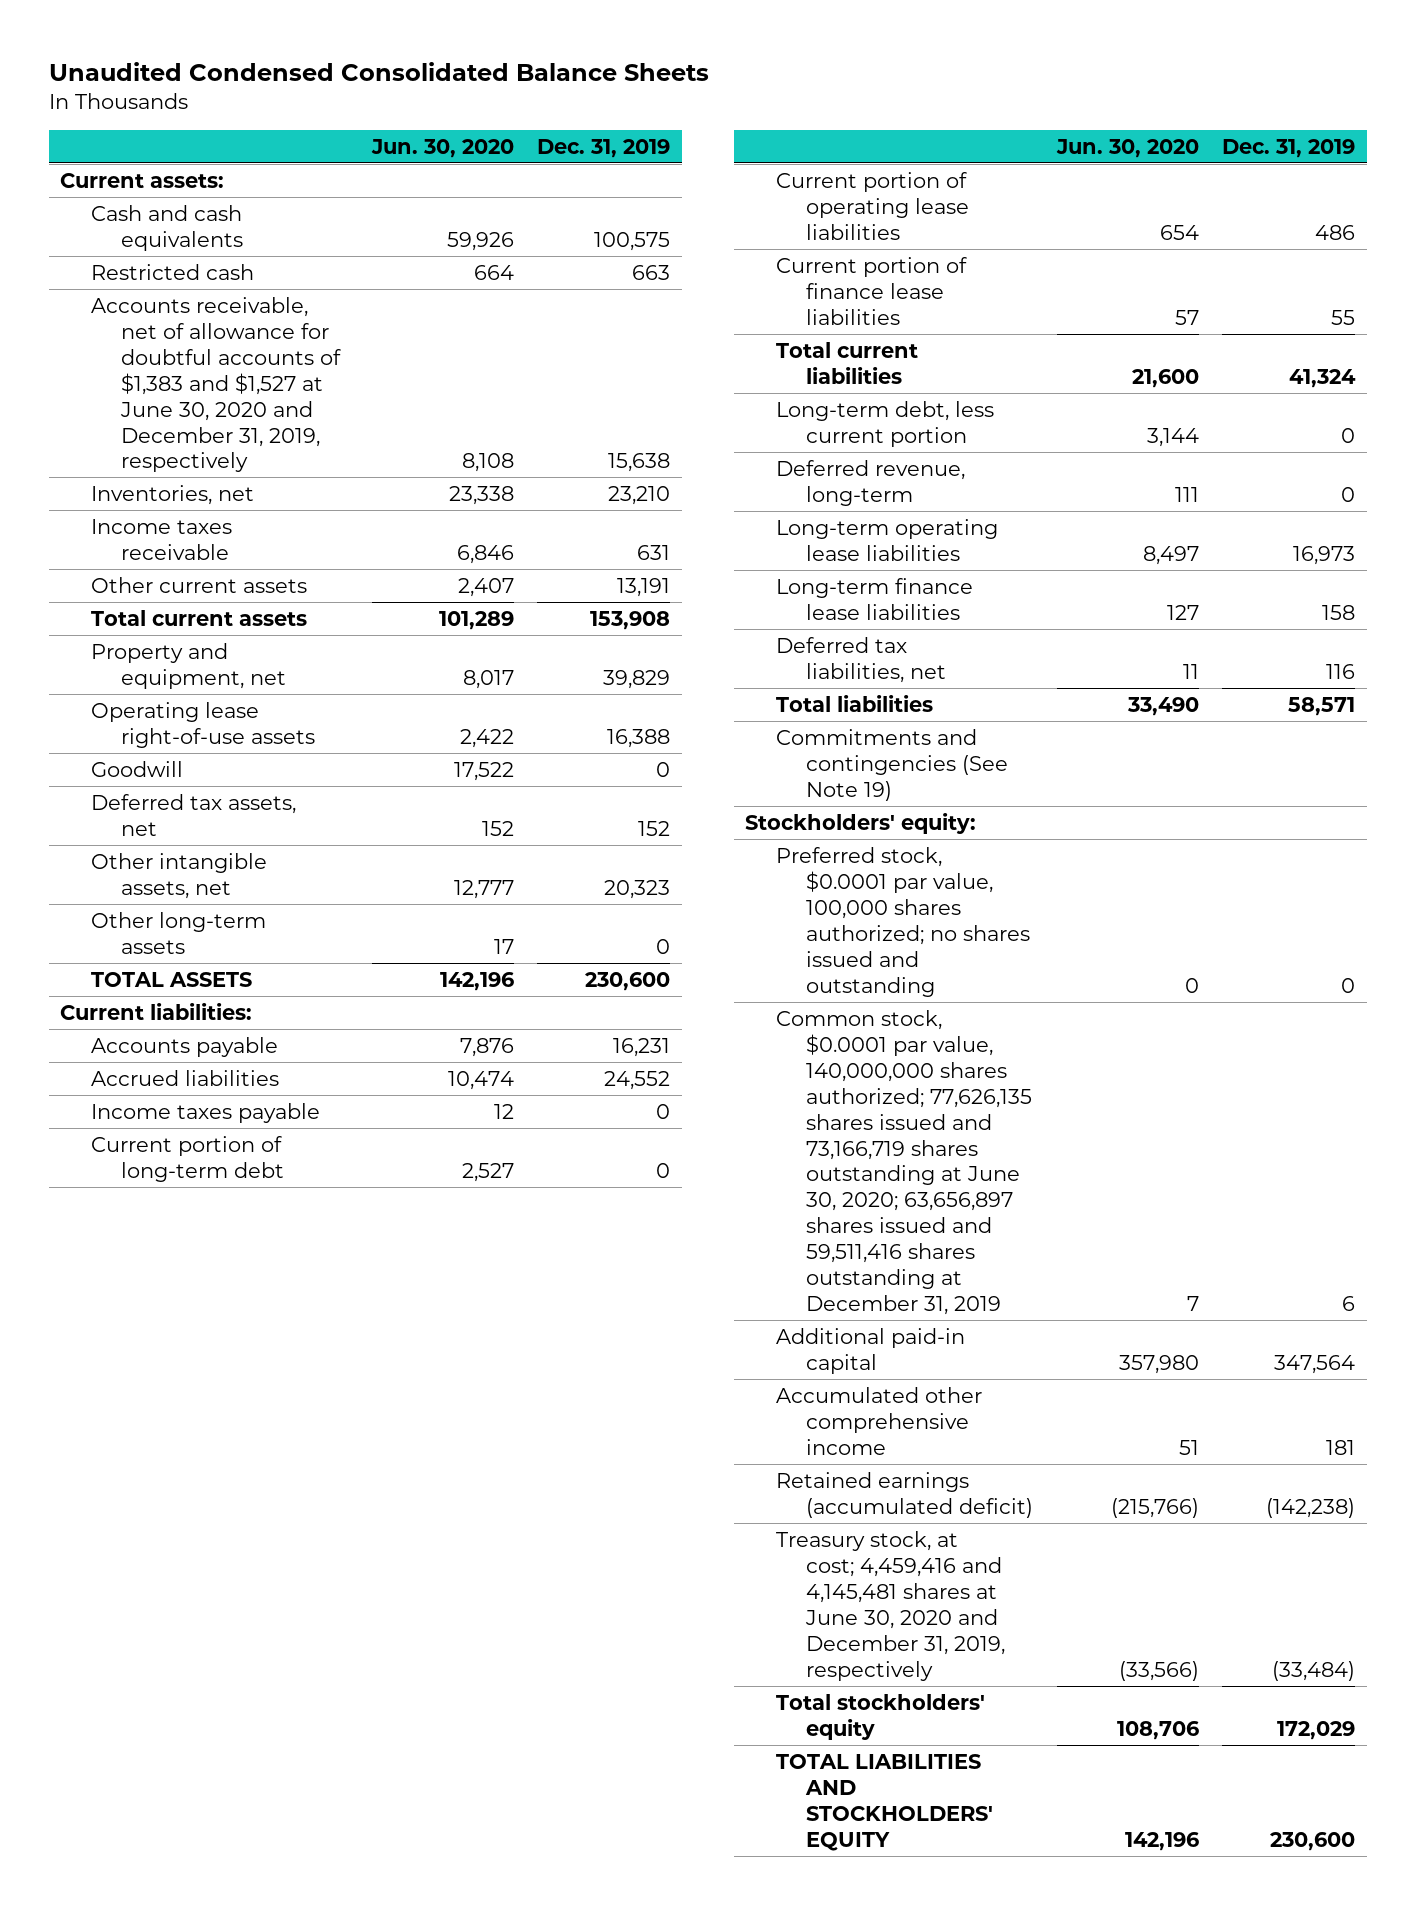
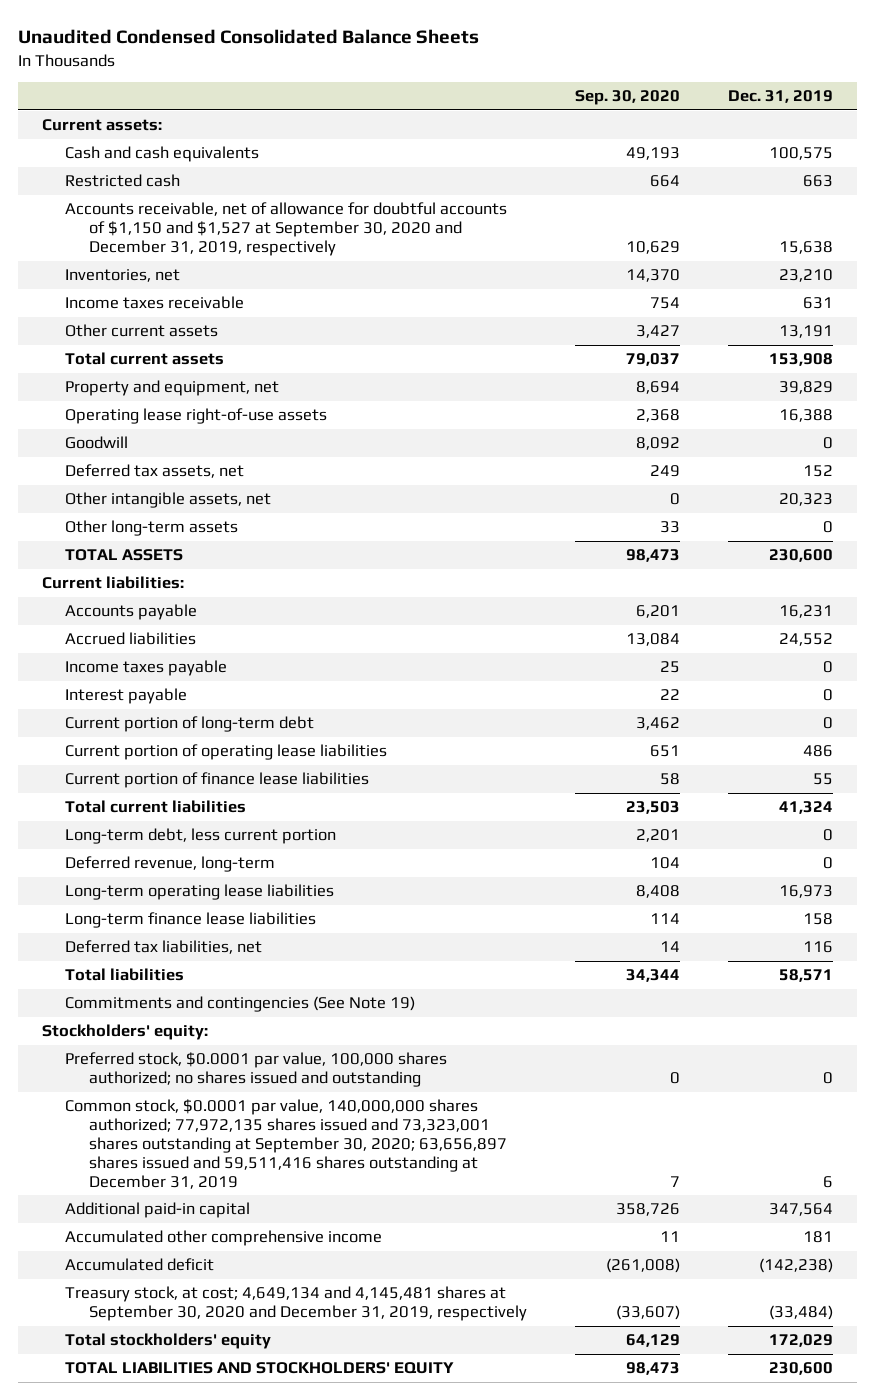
[370,138,514,158] Jun. 30, 2020 -> none
none -> [575,90,681,106] Sep. 30, 2020
[90,296,342,473] Accounts receivable, net of allowance for doubtful accounts of $1,383 and $1,527 at June 30, 2020 and December 31, 2019, respectively -> [65,202,508,256] Accounts receivable, net of allowance for doubtful accounts of $1,150 and $1,527 at September 30, 2020 and December 31, 2019, respectively
none -> [65,688,188,705] Interest payable
[775,1009,1033,1316] Common stock, $0.0001 par value, 140,000,000 shares authorized; 77,626,135 shares issued and 73,166,719 shares outstanding at June 30, 2020; 63,656,897 shares issued and 59,511,416 shares outstanding at December 31, 2019 -> [65,1099,507,1189] Common stock, $0.0001 par value, 140,000,000 shares authorized; 77,972,135 shares issued and 73,323,001 shares outstanding at September 30, 2020; 63,656,897 shares issued and 59,511,416 shares outstanding at December 31, 2019
[775,1471,1034,1518] Retained earnings (accumulated deficit) -> [65,1258,215,1272] Accumulated deficit
[775,1530,1006,1681] Treasury stock, at cost; 4,459,416 and 4,145,481 shares at June 30, 2020 and December 31, 2019, respectively -> [65,1286,527,1322] Treasury stock, at cost; 4,649,134 and 4,145,481 shares at September 30, 2020 and December 31, 2019, respectively

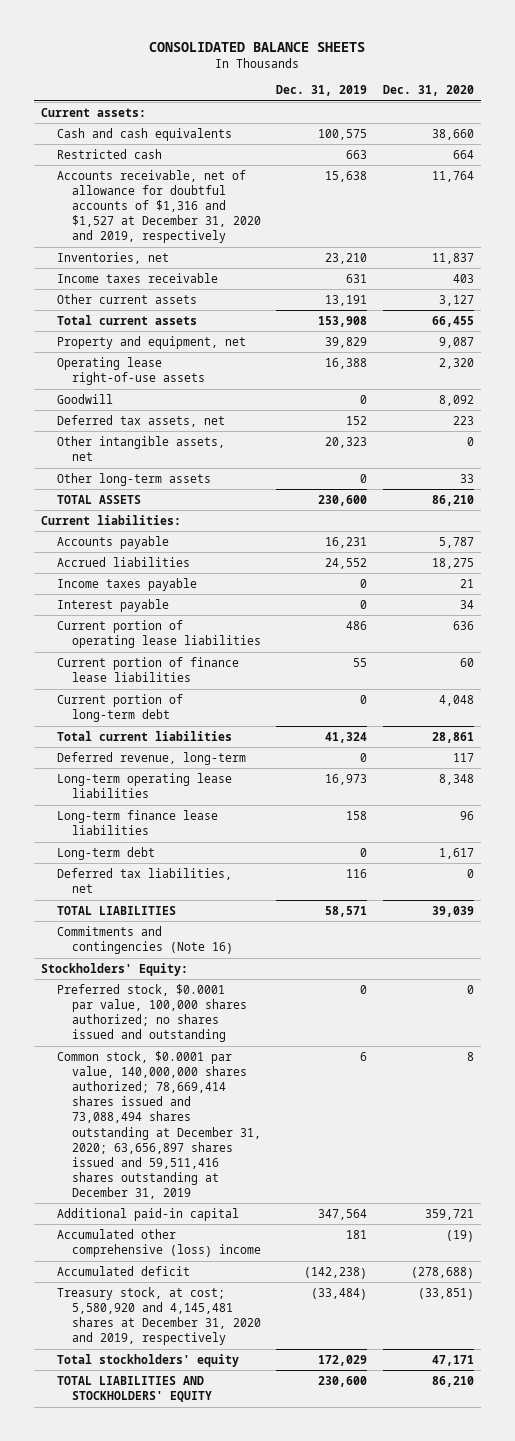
[18,29,480,45] Unaudited Condensed Consolidated Balance Sheets -> [149,41,366,52] CONSOLIDATED BALANCE SHEETS
[575,90,681,106] Sep. 30, 2020 -> none
none -> [382,85,474,97] Dec. 31, 2020
[65,202,508,256] Accounts receivable, net of allowance for doubtful accounts of $1,150 and $1,527 at September 30, 2020 and December 31, 2019, respectively -> [56,169,262,244] Accounts receivable, net of allowance for doubtful accounts of $1,316 and $1,527 at December 31, 2020 and 2019, respectively
[65,716,315,733] Current portion of long-term debt -> [56,693,183,723] Current portion of long-term debt
[65,828,337,845] Long-term debt, less current portion -> none
none -> [56,846,155,860] Long-term debt
[65,968,185,982] Total liabilities -> [56,905,176,915] TOTAL LIABILITIES
[65,996,416,1013] Commitments and contingencies (See Note 19) -> [56,925,234,955] Commitments and contingencies (Note 16)
[42,1024,209,1041] Stockholders' equity: -> [41,962,189,976] Stockholders' Equity:
[65,1099,507,1189] Common stock, $0.0001 par value, 140,000,000 shares authorized; 77,972,135 shares issued and 73,323,001 shares outstanding at September 30, 2020; 63,656,897 shares issued and 59,511,416 shares outstanding at December 31, 2019 -> [56,1050,262,1199] Common stock, $0.0001 par value, 140,000,000 shares authorized; 78,669,414 shares issued and 73,088,494 shares outstanding at December 31, 2020; 63,656,897 shares issued and 59,511,416 shares outstanding at December 31, 2019
[65,1230,383,1247] Accumulated other comprehensive income -> [56,1228,262,1258] Accumulated other comprehensive (loss) income
[65,1286,527,1322] Treasury stock, at cost; 4,649,134 and 4,145,481 shares at September 30, 2020 and December 31, 2019, respectively -> [56,1286,262,1346] Treasury stock, at cost; 5,580,920 and 4,145,481 shares at December 31, 2020 and 2019, respectively

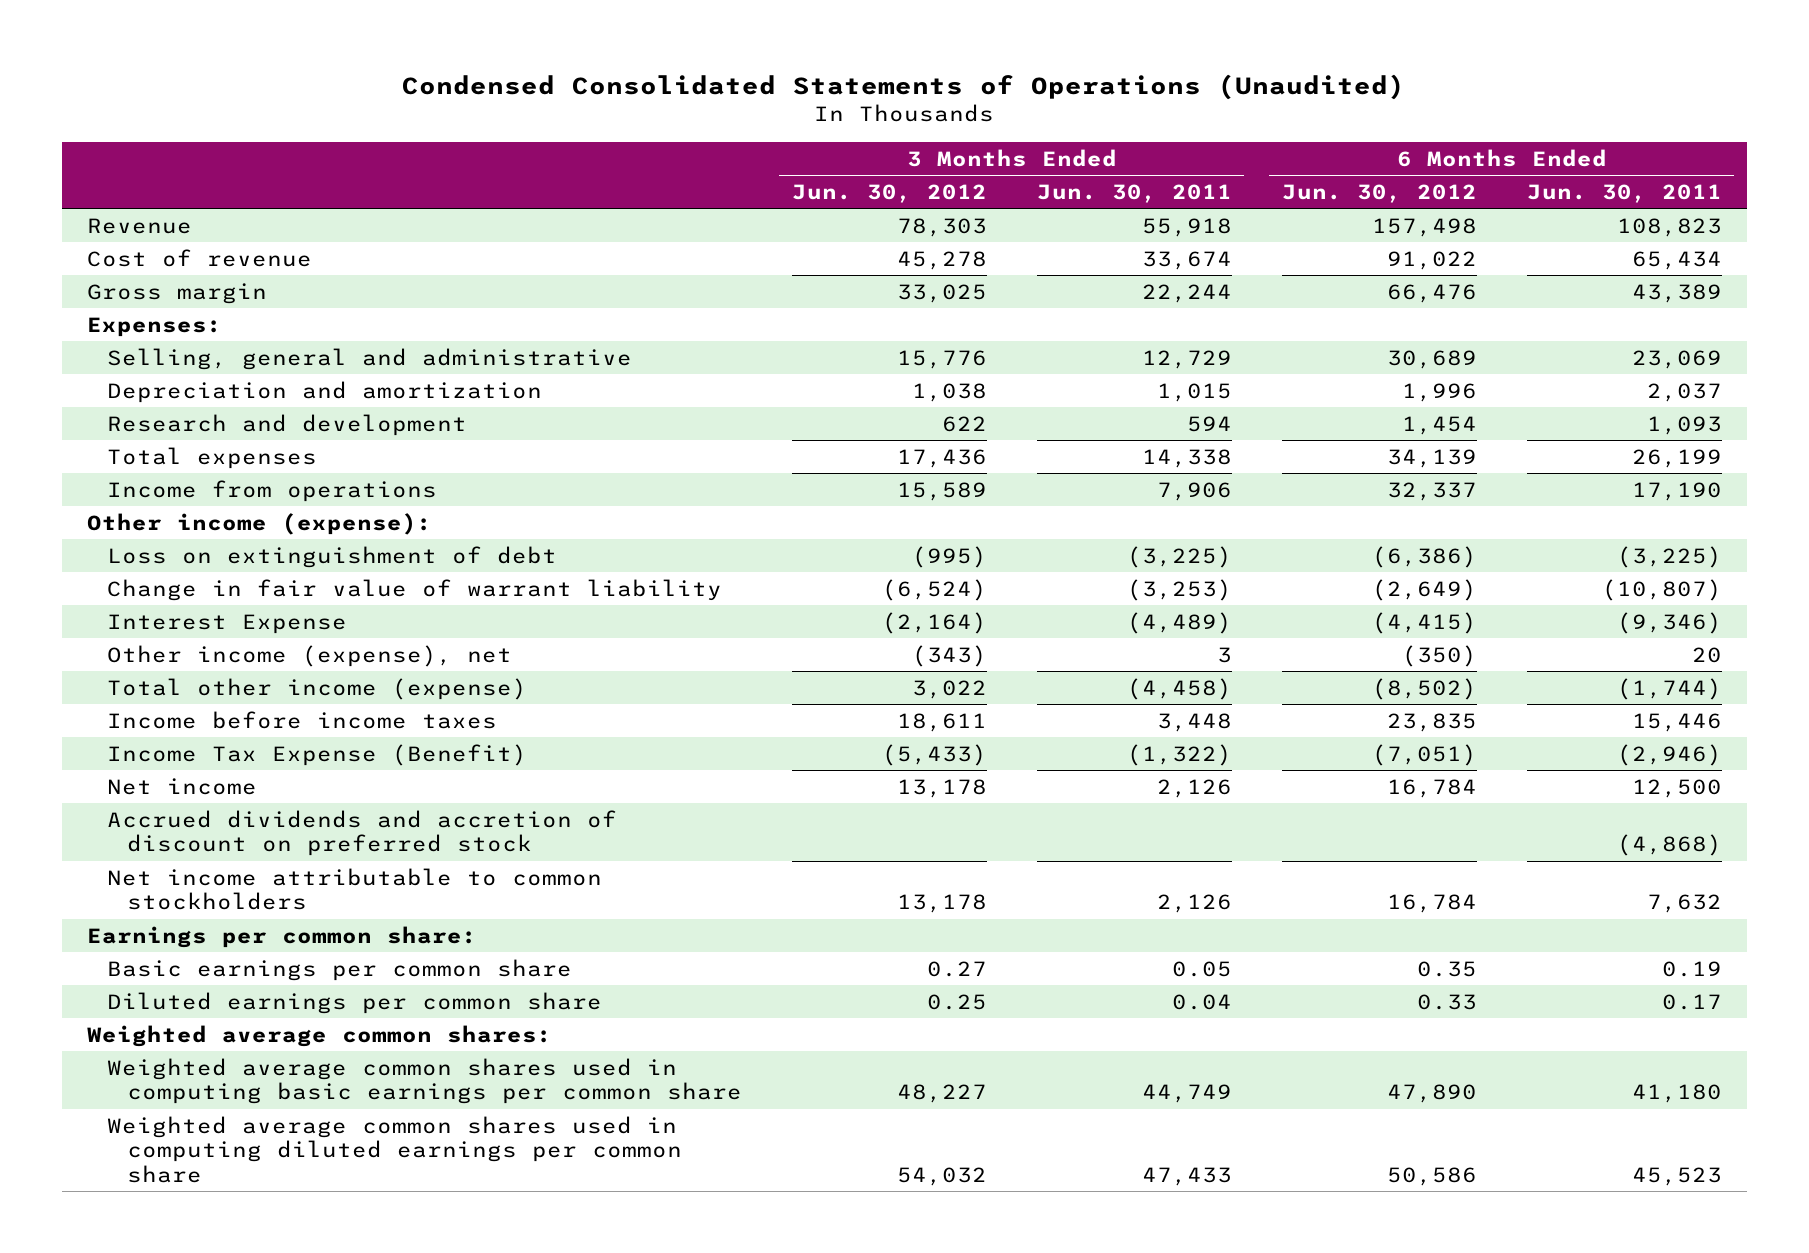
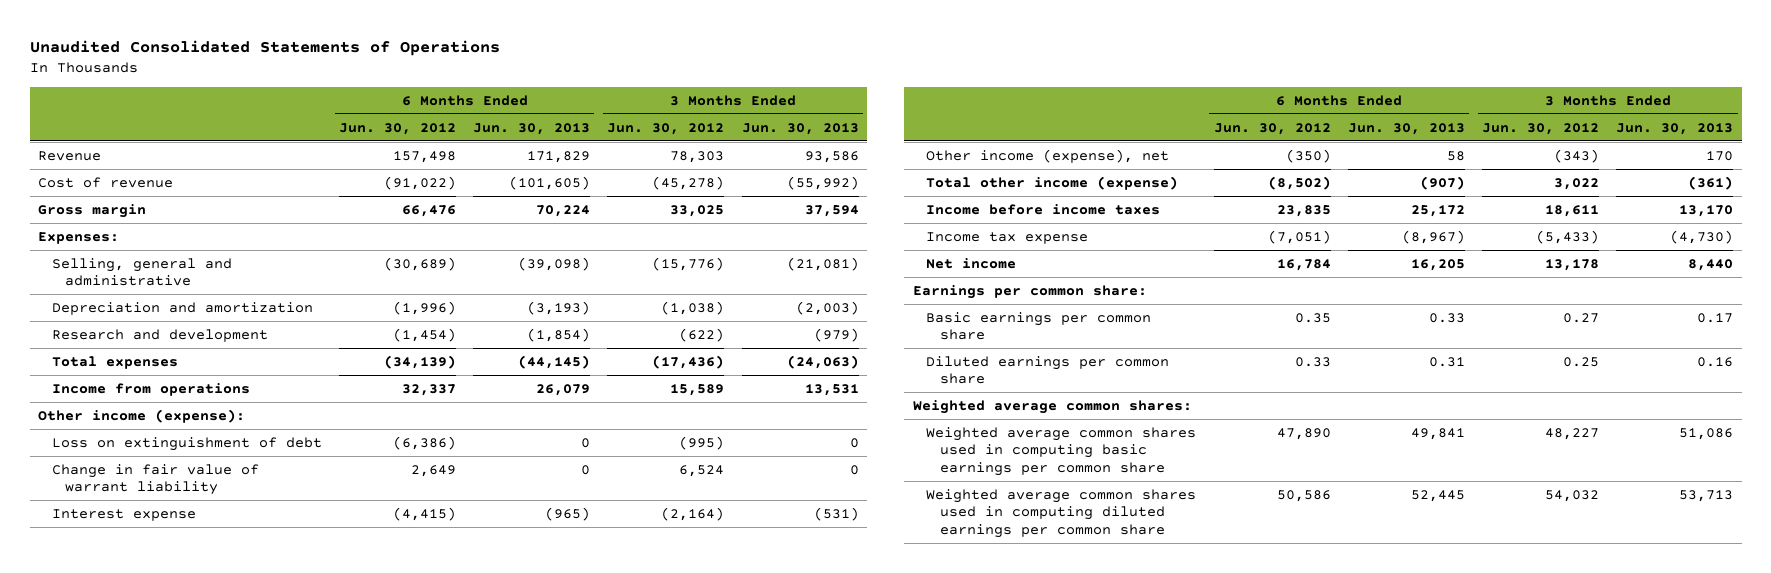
[402,73,1406,100] Condensed Consolidated Statements of Operations (Unaudited) -> [29,40,500,57] Unaudited Consolidated Statements of Operations
[1036,183,1232,203] Jun. 30, 2011 -> none
[1526,183,1722,203] Jun. 30, 2011 -> none
none -> [473,122,591,135] Jun. 30, 2013
none -> [741,122,859,135] Jun. 30, 2013
[896,250,987,270] 45,278 -> [652,175,725,190] (45,278)
[1386,250,1477,270] 91,022 -> [383,175,456,190] (91,022)
[896,349,987,369] 15,776 -> [652,256,725,271] (15,776)
[1386,349,1477,369] 30,689 -> [383,256,456,271] (30,689)
[911,382,987,402] 1,038 -> [661,300,725,315] (1,038)
[1401,382,1477,402] 1,996 -> [392,300,456,315] (1,996)
[941,415,987,432] 622 -> [679,327,725,342] (622)
[1401,415,1477,435] 1,454 -> [392,327,456,342] (1,454)
[896,448,987,468] 17,436 -> [652,354,725,369] (17,436)
[1386,448,1477,468] 34,139 -> [383,354,456,369] (34,139)
[881,578,987,601] (6,524) -> [679,464,725,477] 6,524
[1371,578,1477,601] (2,649) -> [410,464,456,477] 2,649
[106,613,347,634] Interest Expense -> [51,508,196,521] Interest expense
[106,743,527,766] Income Tax Expense (Benefit) -> [926,231,1089,244] Income tax expense
[106,809,617,857] Accrued dividends and accretion of discount on preferred stock -> none
[106,867,602,911] Net income attributable to common stockholders -> none

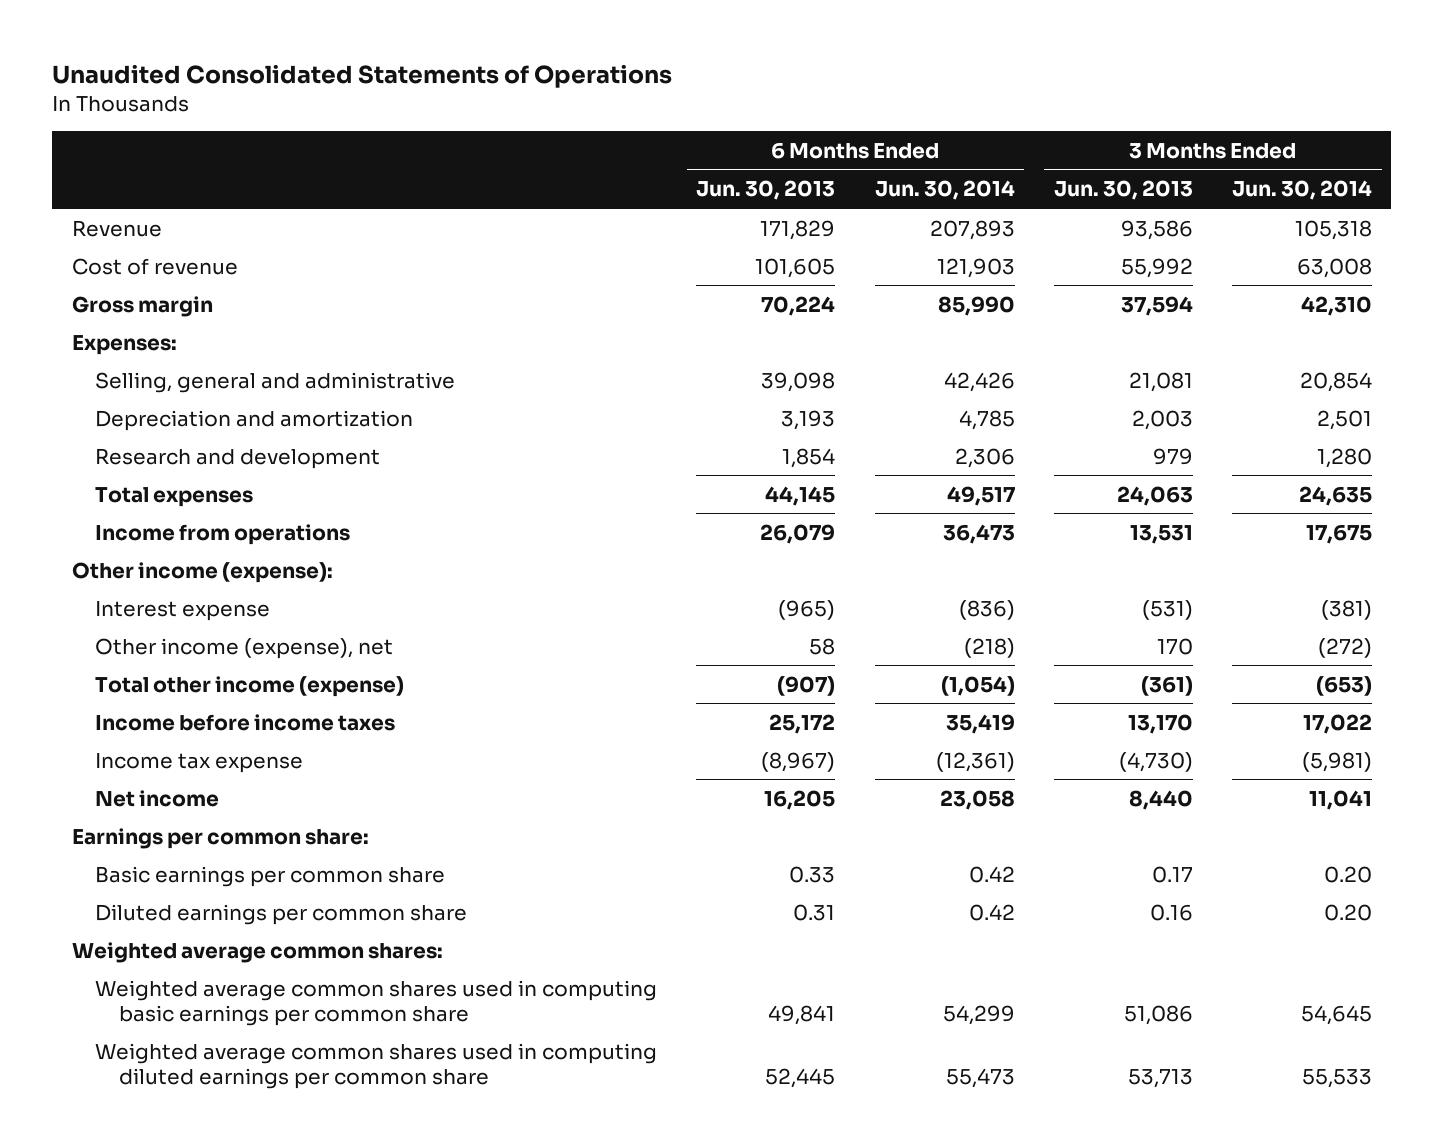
[338,122,456,135] Jun. 30, 2012 -> none
[607,122,725,135] Jun. 30, 2012 -> none
none -> [874,180,1015,201] Jun. 30, 2014
none -> [1231,180,1372,201] Jun. 30, 2014
[509,175,591,190] (101,605) -> [755,257,836,278] 101,605
[786,175,859,190] (55,992) -> [1120,257,1193,278] 55,992
[518,256,591,271] (39,098) -> [761,371,836,392] 39,098
[786,256,859,271] (21,081) -> [1128,371,1193,392] 21,081
[527,300,591,315] (3,193) -> [781,409,836,430] 3,193
[795,300,859,315] (2,003) -> [1131,409,1193,430] 2,003
[527,327,591,342] (1,854) -> [782,447,836,468] 1,854
[813,327,859,342] (979) -> [1152,447,1193,465] 979
[518,354,591,369] (44,145) -> [765,485,836,506] 44,145
[786,354,859,369] (24,063) -> [1116,485,1193,506] 24,063
[51,436,322,451] Loss on extinguishment of debt -> none
[51,463,259,496] Change in fair value of warrant liability -> none

